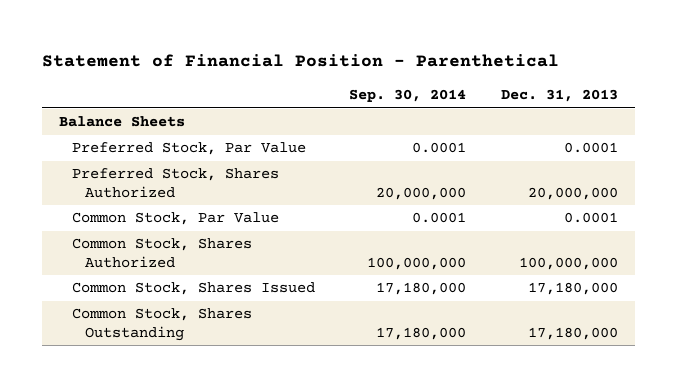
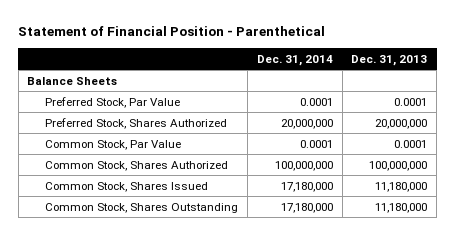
[349,89,467,103] Sep. 30, 2014 -> none
none -> [256,54,333,66] Dec. 31, 2014
[527,282,618,296] 17,180,000 -> [375,181,428,192] 11,180,000
[527,326,618,340] 17,180,000 -> [375,202,428,213] 11,180,000

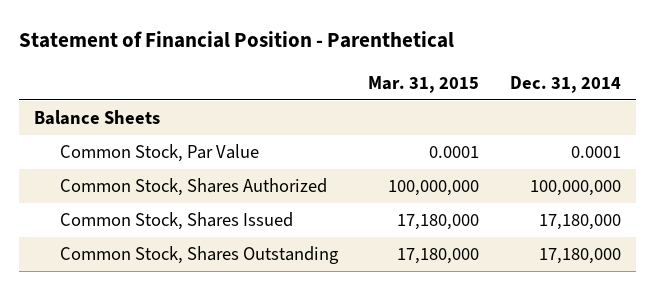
[351,54,428,66] Dec. 31, 2013 -> none
none -> [368,75,480,93] Mar. 31, 2015
[45,96,181,108] Preferred Stock, Par Value -> none
[45,117,228,129] Preferred Stock, Shares Authorized -> none

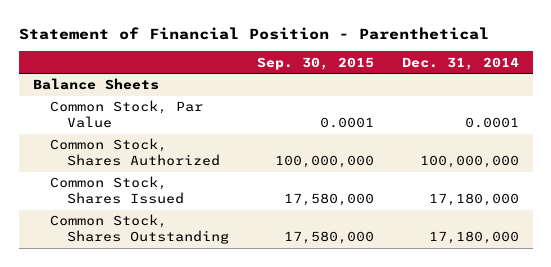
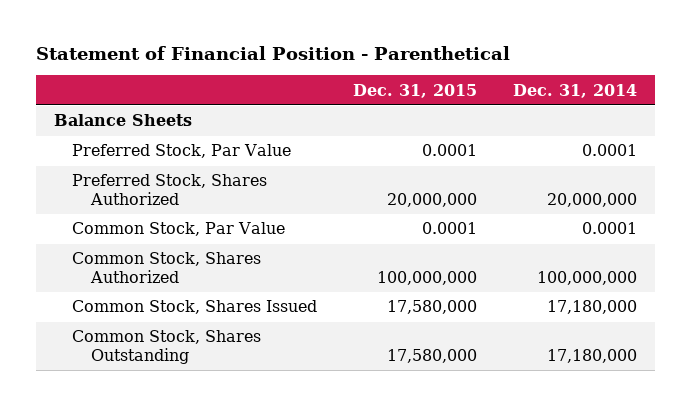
[256,56,374,70] Sep. 30, 2015 -> none
none -> [353,83,478,98] Dec. 31, 2015
none -> [72,144,292,159] Preferred Stock, Par Value
none -> [72,174,268,206] Preferred Stock, Shares Authorized

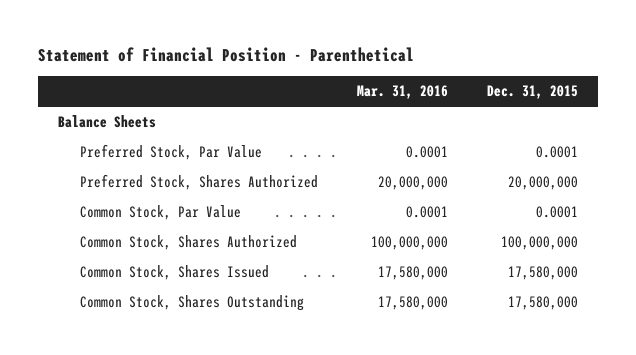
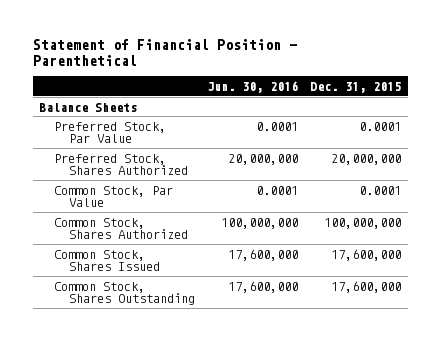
[357,85,449,100] Mar. 31, 2016 -> none
none -> [207,80,299,93] Jun. 30, 2016
[508,266,579,281] 17,580,000 -> [331,248,402,261] 17,600,000
[508,296,579,311] 17,580,000 -> [331,280,402,293] 17,600,000

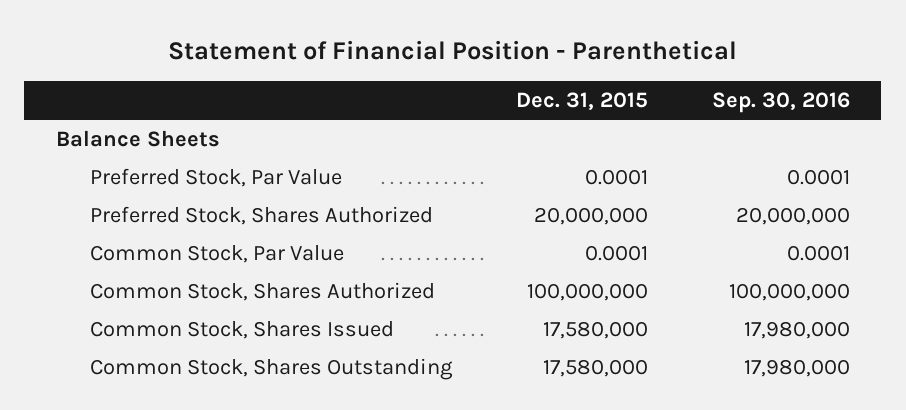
[207,80,299,93] Jun. 30, 2016 -> none
none -> [711,91,850,113] Sep. 30, 2016
[331,248,402,261] 17,600,000 -> [542,321,648,340] 17,580,000
[331,280,402,293] 17,600,000 -> [542,359,648,378] 17,580,000

